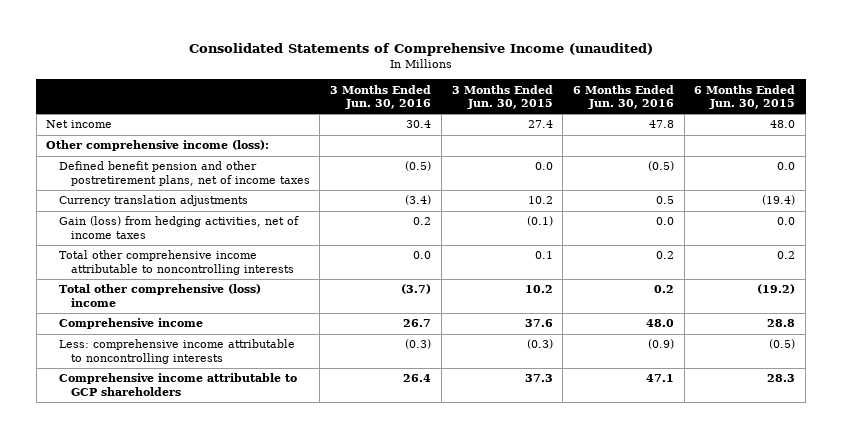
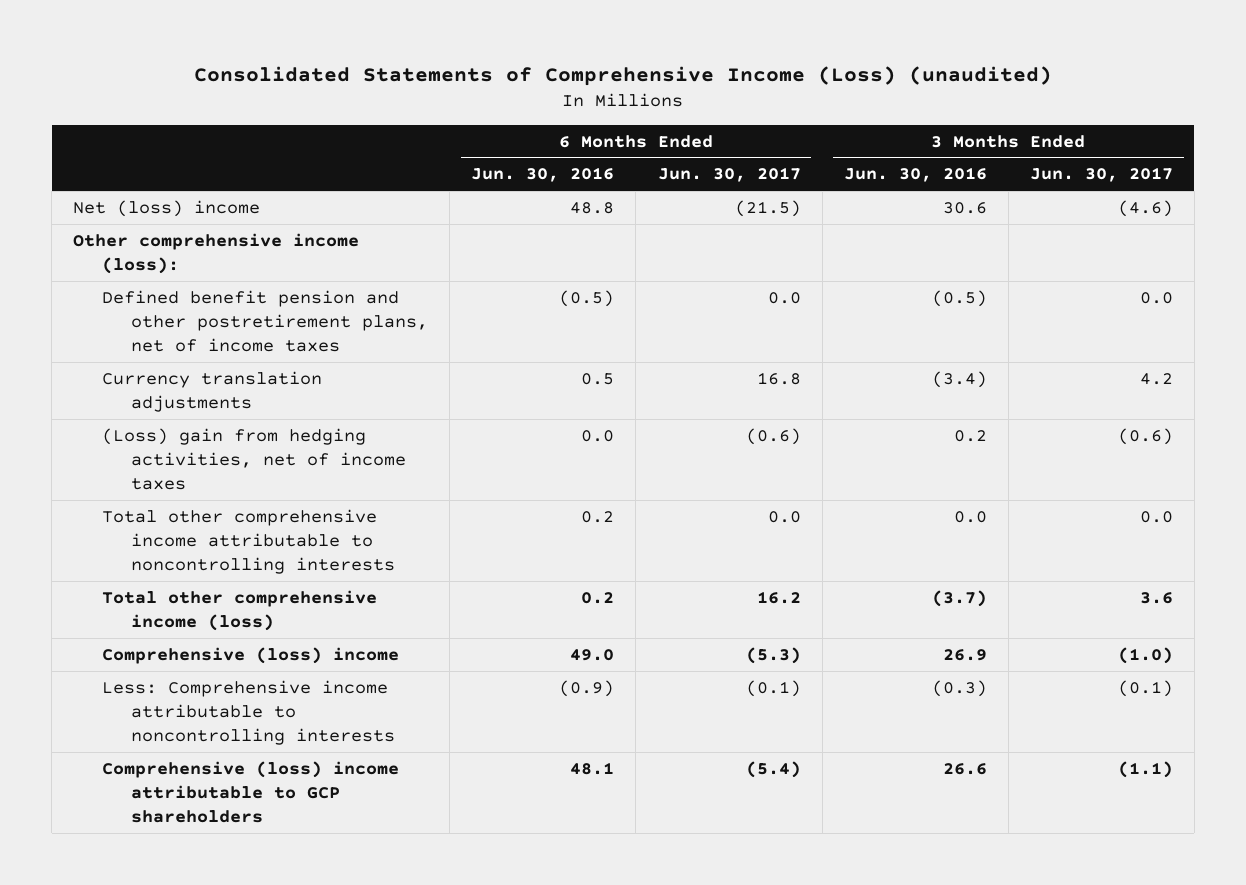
[188,43,653,57] Consolidated Statements of Comprehensive Income (unaudited) -> [194,65,1053,86] Consolidated Statements of Comprehensive Income (Loss) (unaudited)
[451,84,553,110] 3 Months Ended Jun. 30, 2015 -> none
[694,84,796,110] 6 Months Ended Jun. 30, 2015 -> none
none -> [657,167,801,183] Jun. 30, 2017
none -> [1029,167,1173,183] Jun. 30, 2017
[46,120,113,129] Net income -> [73,199,261,217] Net (loss) income
[406,120,432,129] 30.4 -> [942,201,987,214] 30.6
[648,120,674,129] 47.8 -> [570,201,615,214] 48.8
[58,216,299,239] Gain (loss) from hedging activities, net of income taxes -> [102,427,407,490] (Loss) gain from hedging activities, net of income taxes
[58,284,261,307] Total other comprehensive (loss) income -> [102,589,378,631] Total other comprehensive income (loss)
[58,318,203,330] Comprehensive income -> [102,646,400,664] Comprehensive (loss) income
[403,319,432,328] 26.7 -> [942,648,987,661] 26.9
[645,319,674,328] 48.0 -> [570,648,615,661] 49.0
[58,339,295,364] Less: comprehensive income attributable to noncontrolling interests -> [102,679,396,745] Less: Comprehensive income attributable to noncontrolling interests
[58,373,297,396] Comprehensive income attributable to GCP shareholders -> [102,760,400,823] Comprehensive (loss) income attributable to GCP shareholders
[403,374,432,383] 26.4 -> [942,762,987,775] 26.6
[645,374,674,383] 47.1 -> [570,761,615,775] 48.1

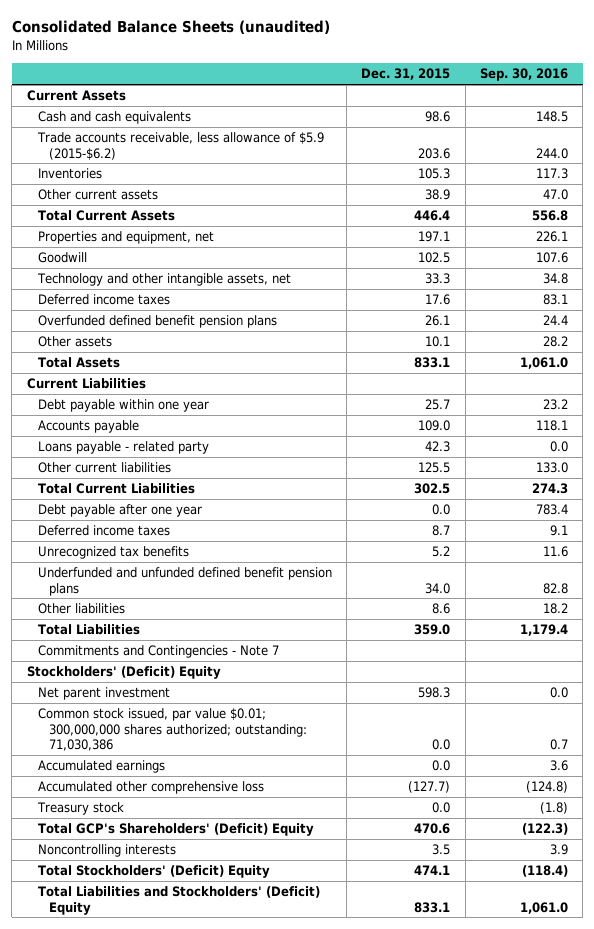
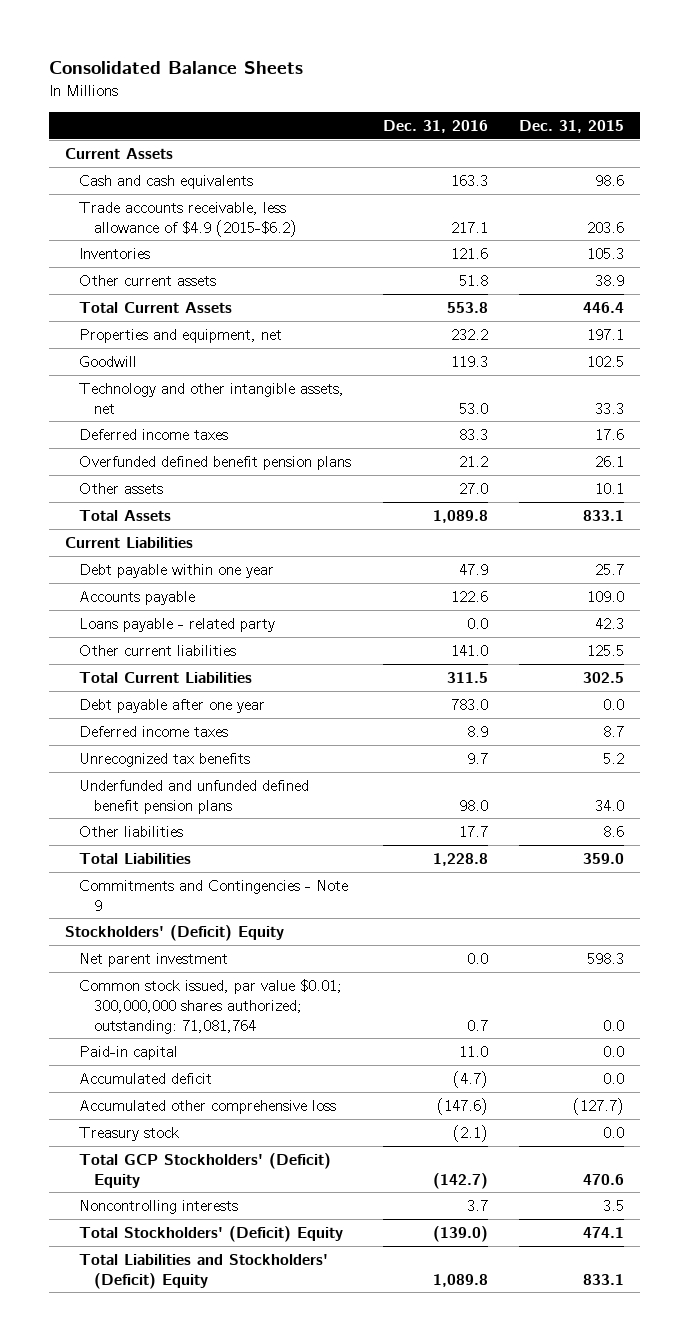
[11,20,330,35] Consolidated Balance Sheets (unaudited) -> [49,61,304,75] Consolidated Balance Sheets
[479,68,568,82] Sep. 30, 2016 -> none
none -> [382,120,488,134] Dec. 31, 2016
[37,132,325,160] Trade accounts receivable, less allowance of $5.9 (2015-$6.2) -> [79,201,297,237] Trade accounts receivable, less allowance of $4.9 (2015-$6.2)
[38,645,280,659] Commitments and Contingencies - Note 7 -> [79,879,349,911] Commitments and Contingencies - Note 9
[38,708,308,751] Common stock issued, par value $0.01; 300,000,000 shares authorized; outstanding: 71,030,386 -> [79,978,343,1034] Common stock issued, par value $0.01; 300,000,000 shares authorized; outstanding: 71,081,764
none -> [79,1045,179,1060] Paid-in capital
[38,760,166,774] Accumulated earnings -> [79,1072,213,1084] Accumulated deficit
[38,823,315,837] Total GCP's Shareholders' (Deficit) Equity -> [79,1152,332,1188] Total GCP Stockholders' (Deficit) Equity

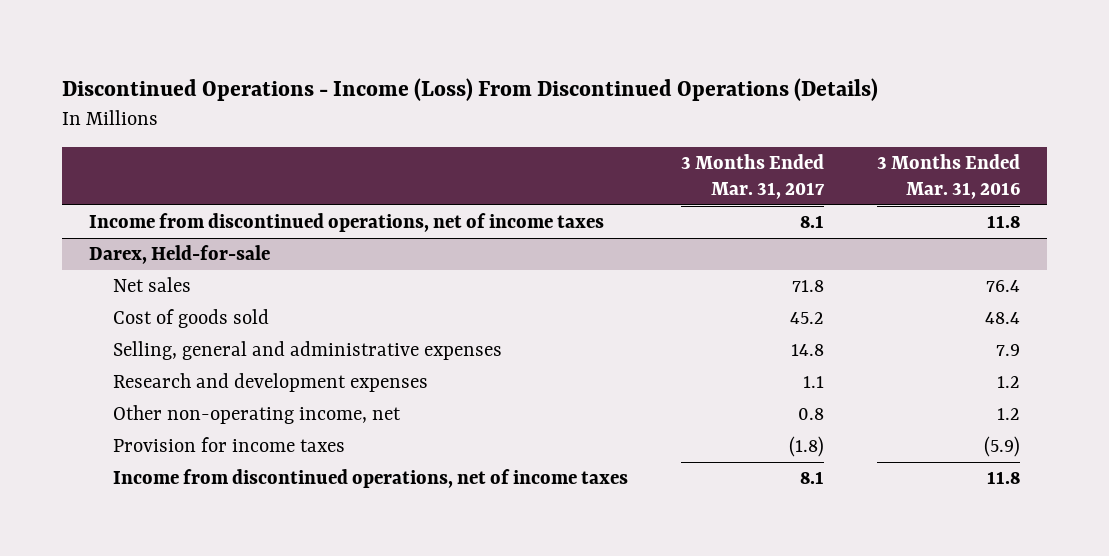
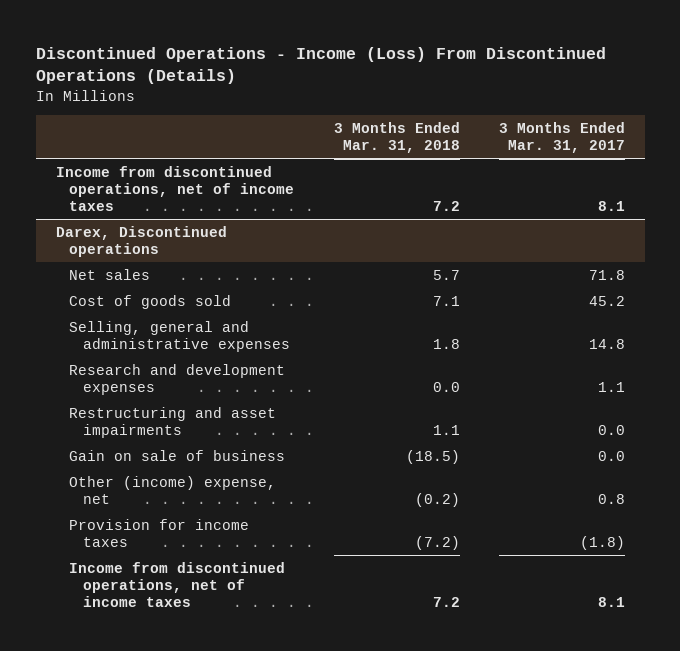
[877,154,1021,199] 3 Months Ended Mar. 31, 2016 -> none
none -> [333,122,460,154] 3 Months Ended Mar. 31, 2018
[88,245,270,265] Darex, Held-for-sale -> none
none -> [55,225,227,257] Darex, Discontinued operations
none -> [69,406,277,438] Restructuring and asset impairments
none -> [69,449,286,461] Gain on sale of business
[112,405,401,425] Other non-operating income, net -> [69,475,277,504] Other (income) expense, net

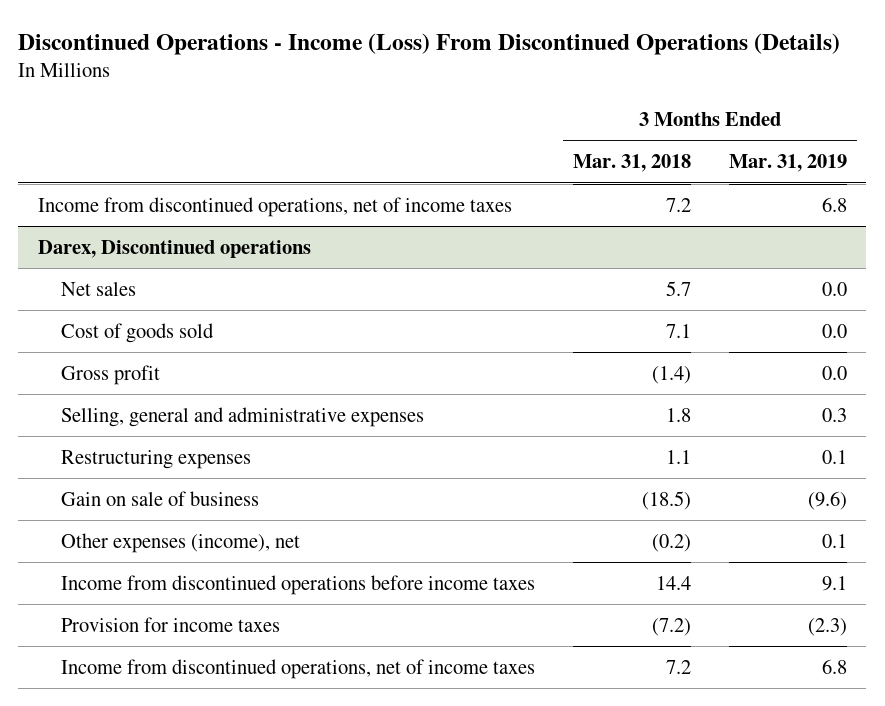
[498,122,625,154] 3 Months Ended Mar. 31, 2017 -> none
none -> [729,154,848,173] Mar. 31, 2019
none -> [60,364,160,385] Gross profit
[69,363,286,395] Research and development expenses -> none
[69,406,277,438] Restructuring and asset impairments -> [60,449,251,469] Restructuring expenses
[69,475,277,504] Other (income) expense, net -> [60,532,300,553] Other expenses (income), net
none -> [60,574,535,595] Income from discontinued operations before income taxes

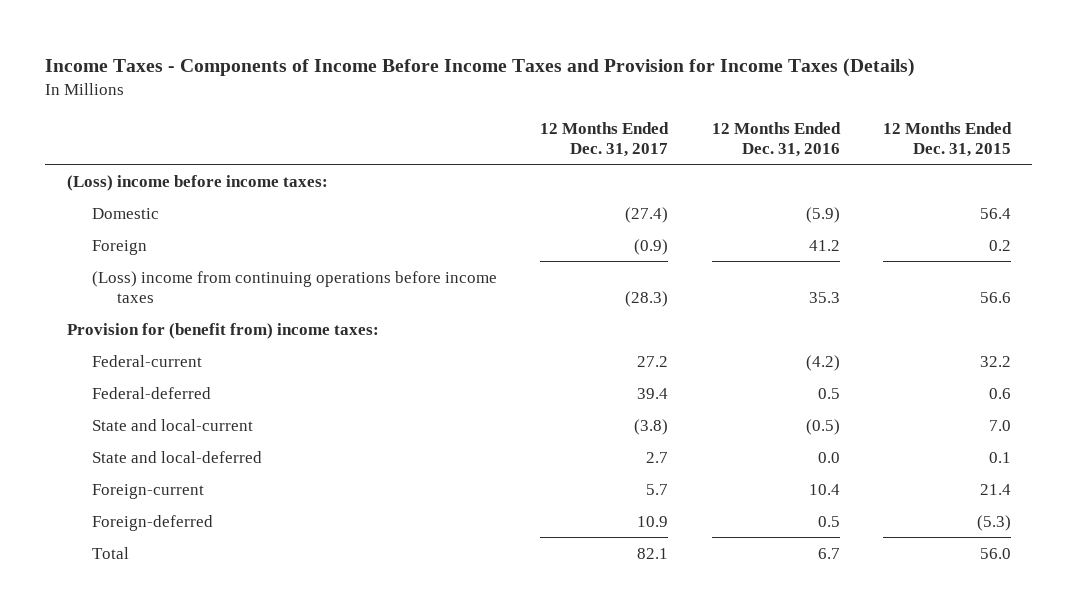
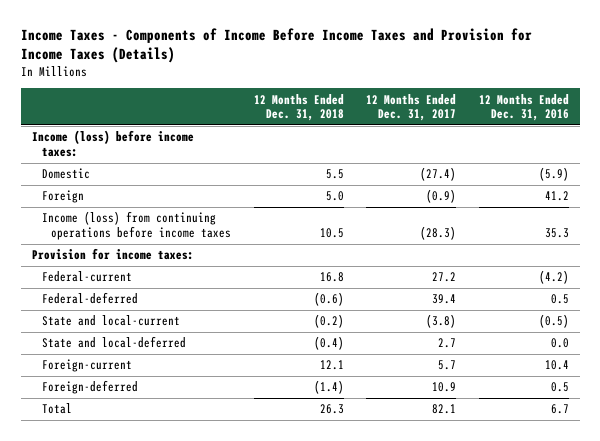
[882,121,1012,157] 12 Months Ended Dec. 31, 2015 -> none
none -> [253,93,344,122] 12 Months Ended Dec. 31, 2018
[66,174,328,191] (Loss) income before income taxes: -> [31,130,194,157] Income (loss) before income taxes:
[92,270,498,303] (Loss) income from continuing operations before income taxes -> [41,211,232,240] Income (loss) from continuing operations before income taxes
[66,322,379,339] Provision for (benefit from) income taxes: -> [31,248,194,261] Provision for income taxes:

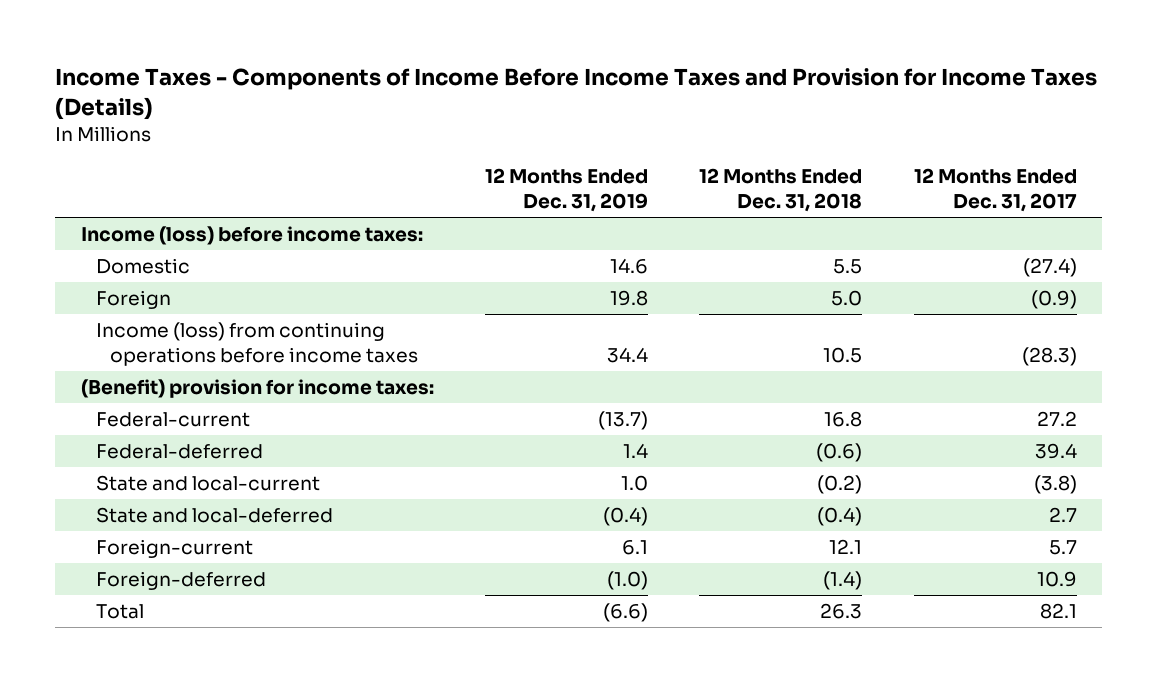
[478,93,569,122] 12 Months Ended Dec. 31, 2016 -> none
none -> [485,168,649,212] 12 Months Ended Dec. 31, 2019
[31,248,194,261] Provision for income taxes: -> [80,379,434,399] (Benefit) provision for income taxes:

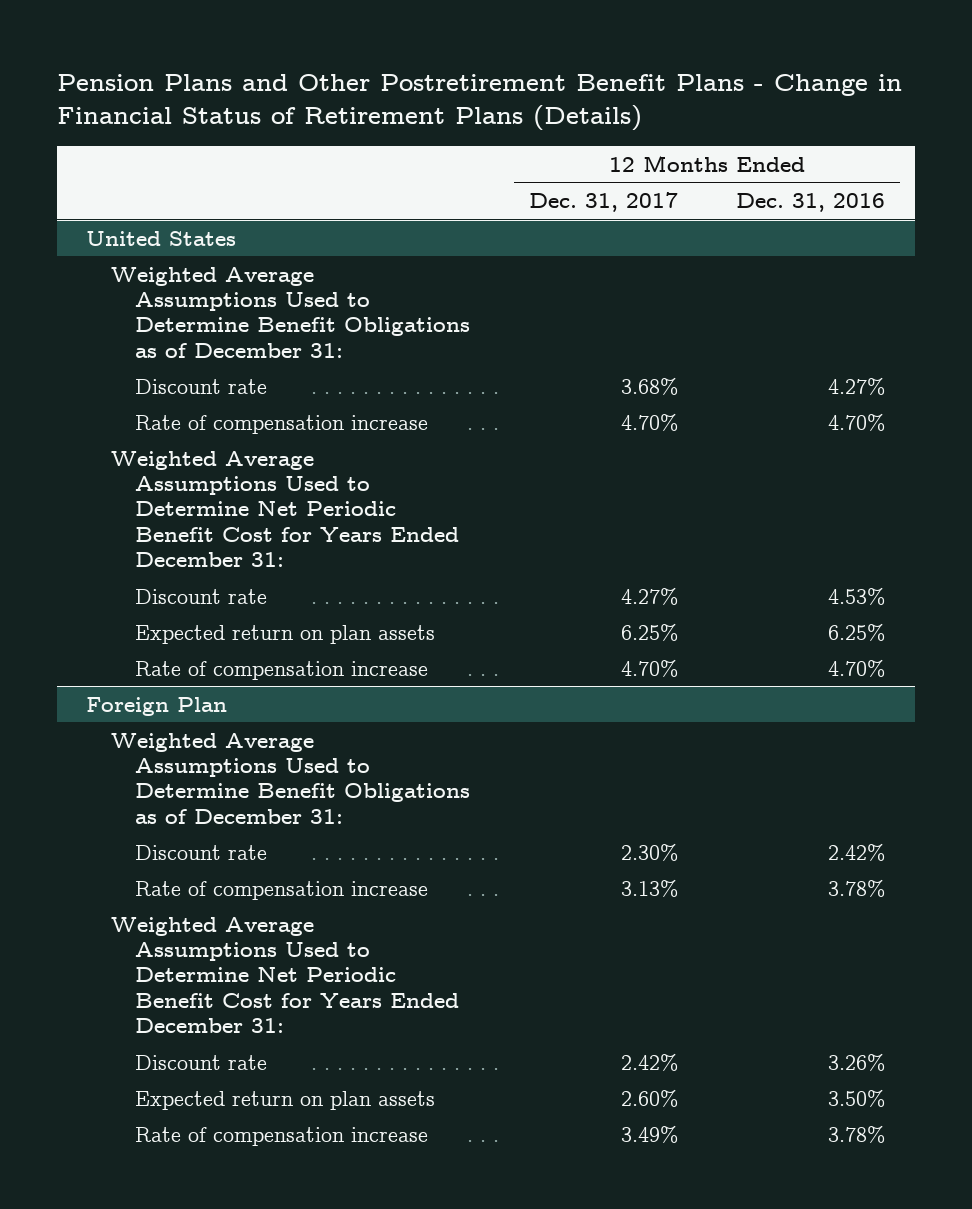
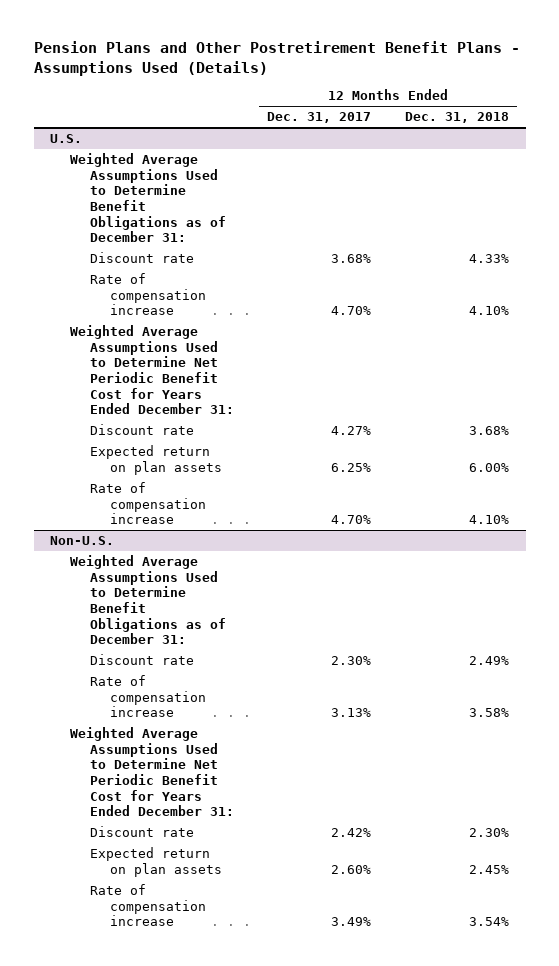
[56,73,902,132] Pension Plans and Other Postretirement Benefit Plans - Change in Financial Status of Retirement Plans (Details) -> [33,41,520,76] Pension Plans and Other Postretirement Benefit Plans - Assumptions Used (Details)
[736,193,886,213] Dec. 31, 2016 -> none
none -> [404,112,509,124] Dec. 31, 2018
[86,230,237,246] United States -> [50,134,83,144] U.S.
[86,696,228,716] Foreign Plan -> [50,536,115,546] Non-U.S.

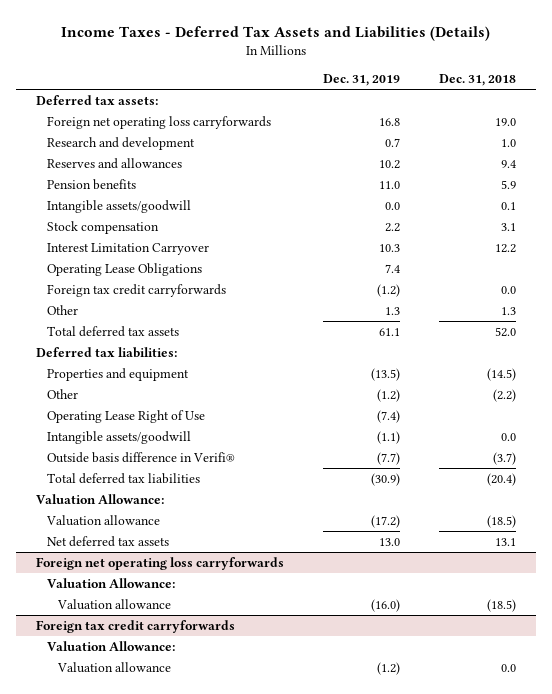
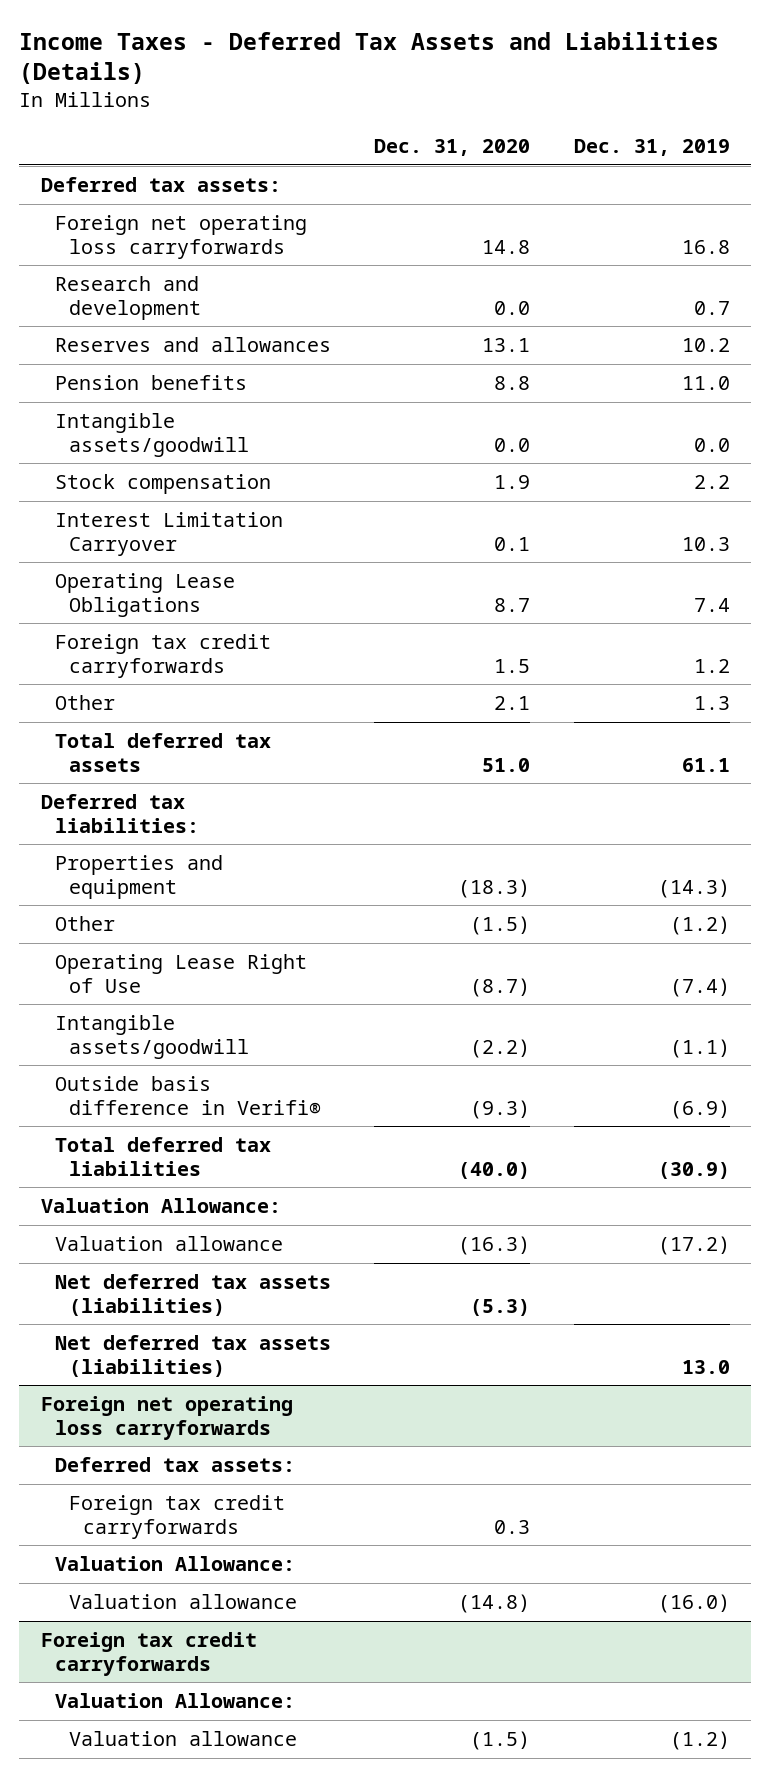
[439,74,517,87] Dec. 31, 2018 -> none
none -> [374,138,531,156] Dec. 31, 2020
[377,283,401,297] (1.2) -> [693,658,730,673] 1.2
[371,367,401,381] (13.5) -> [657,878,730,898] (14.3)
[377,451,401,465] (7.7) -> [669,1099,730,1119] (6.9)
none -> [54,1273,331,1316] Net deferred tax assets (liabilities)
[47,535,170,547] Net deferred tax assets -> [54,1334,331,1377] Net deferred tax assets (liabilities)
none -> [54,1456,295,1472] Deferred tax assets:
none -> [69,1494,286,1539] Foreign tax credit carryforwards

